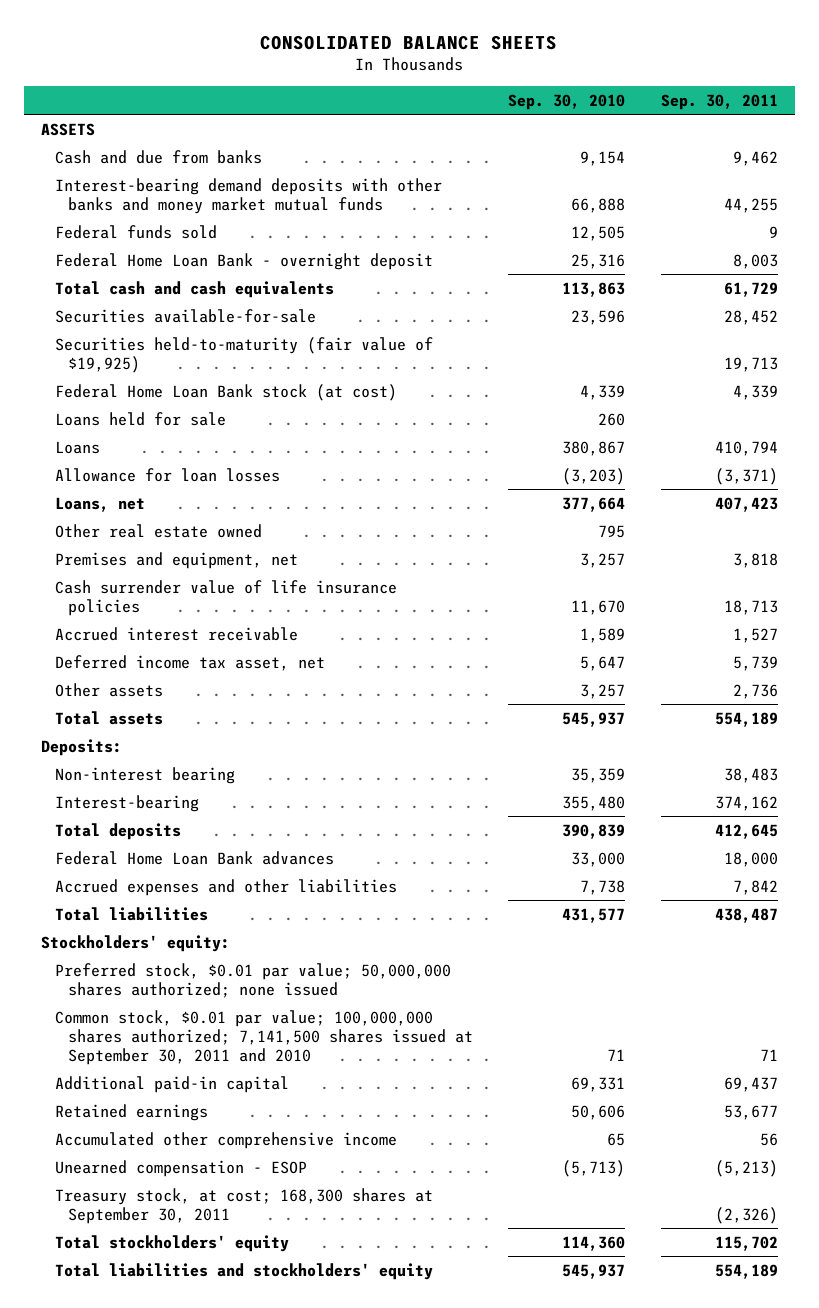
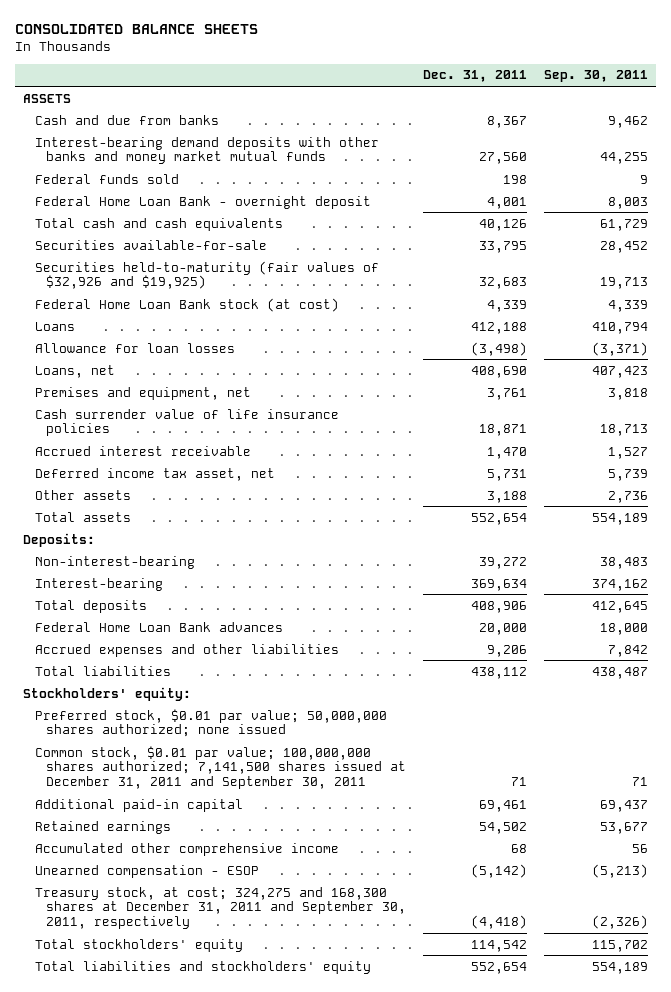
[508,93,626,110] Sep. 30, 2010 -> none
none -> [422,70,527,83] Dec. 31, 2011
[54,336,433,373] Securities held-to-maturity (fair value of $19,925) -> [34,260,379,290] Securities held-to-maturity (fair values of $32,926 and $19,925)
[54,411,226,426] Loans held for sale -> none
[54,523,262,538] Other real estate owned -> none
[54,766,235,784] Non-interest bearing -> [34,555,195,569] Non-interest-bearing
[54,1009,474,1065] Common stock, $0.01 par value; 100,000,000 shares authorized; 7,141,500 shares issued at September 30, 2011 and 2010 -> [34,745,406,789] Common stock, $0.01 par value; 100,000,000 shares authorized; 7,141,500 shares issued at December 31, 2011 and September 30, 2011
[54,1187,433,1224] Treasury stock, at cost; 168,300 shares at September 30, 2011 -> [34,886,406,929] Treasury stock, at cost; 324,275 and 168,300 shares at December 31, 2011 and September 30, 2011, respectively

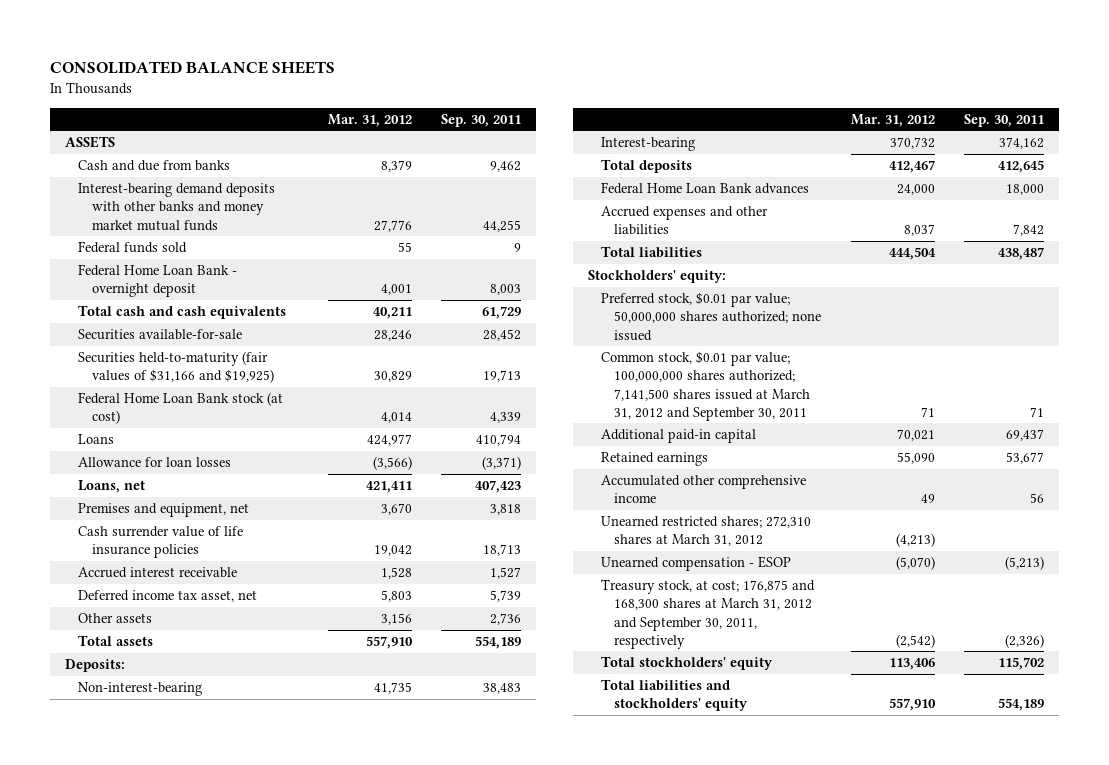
[422,70,527,83] Dec. 31, 2011 -> none
none -> [328,113,413,127] Mar. 31, 2012
[34,260,379,290] Securities held-to-maturity (fair values of $32,926 and $19,925) -> [78,351,274,384] Securities held-to-maturity (fair values of $31,166 and $19,925)
[34,745,406,789] Common stock, $0.01 par value; 100,000,000 shares authorized; 7,141,500 shares issued at December 31, 2011 and September 30, 2011 -> [600,351,811,421] Common stock, $0.01 par value; 100,000,000 shares authorized; 7,141,500 shares issued at March 31, 2012 and September 30, 2011
none -> [600,516,811,547] Unearned restricted shares; 272,310 shares at March 31, 2012
[34,886,406,929] Treasury stock, at cost; 324,275 and 168,300 shares at December 31, 2011 and September 30, 2011, respectively -> [600,579,815,649] Treasury stock, at cost; 176,875 and 168,300 shares at March 31, 2012 and September 30, 2011, respectively

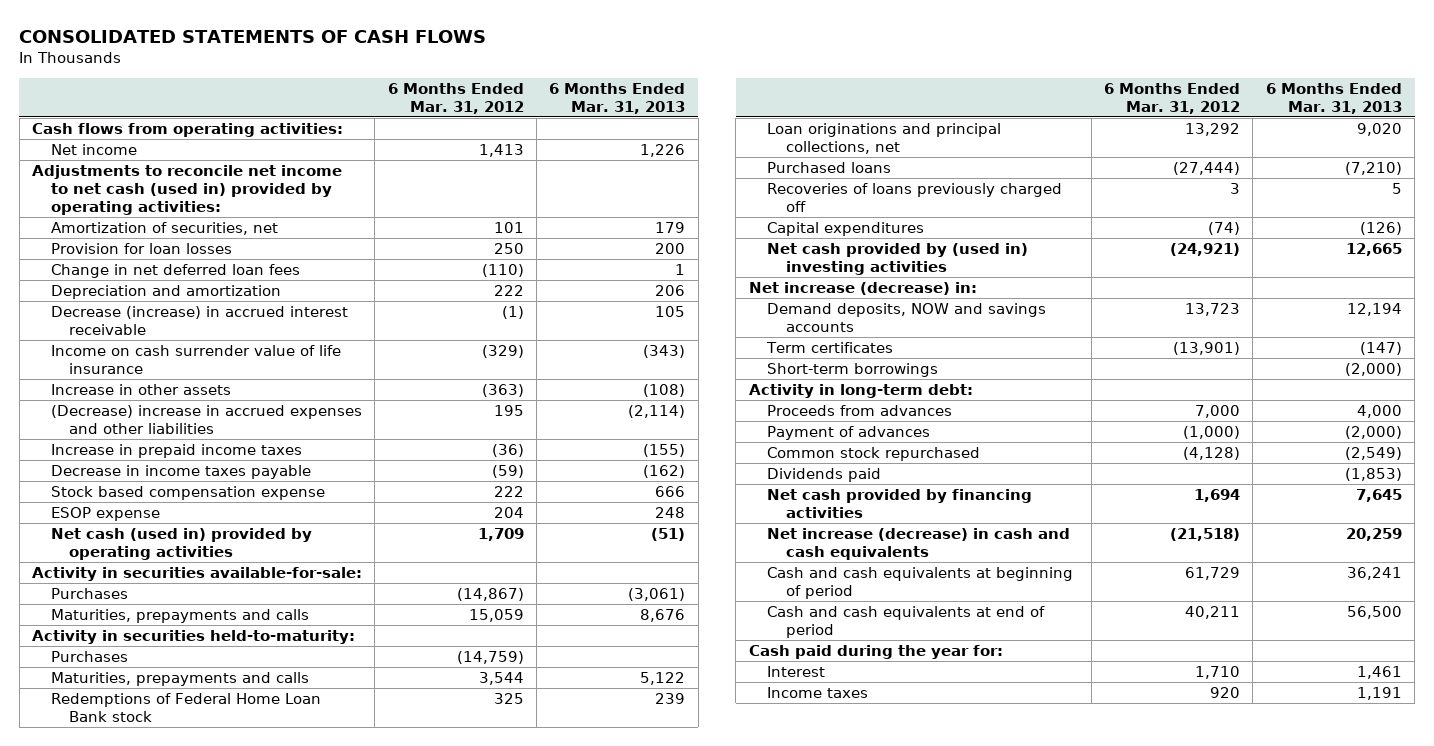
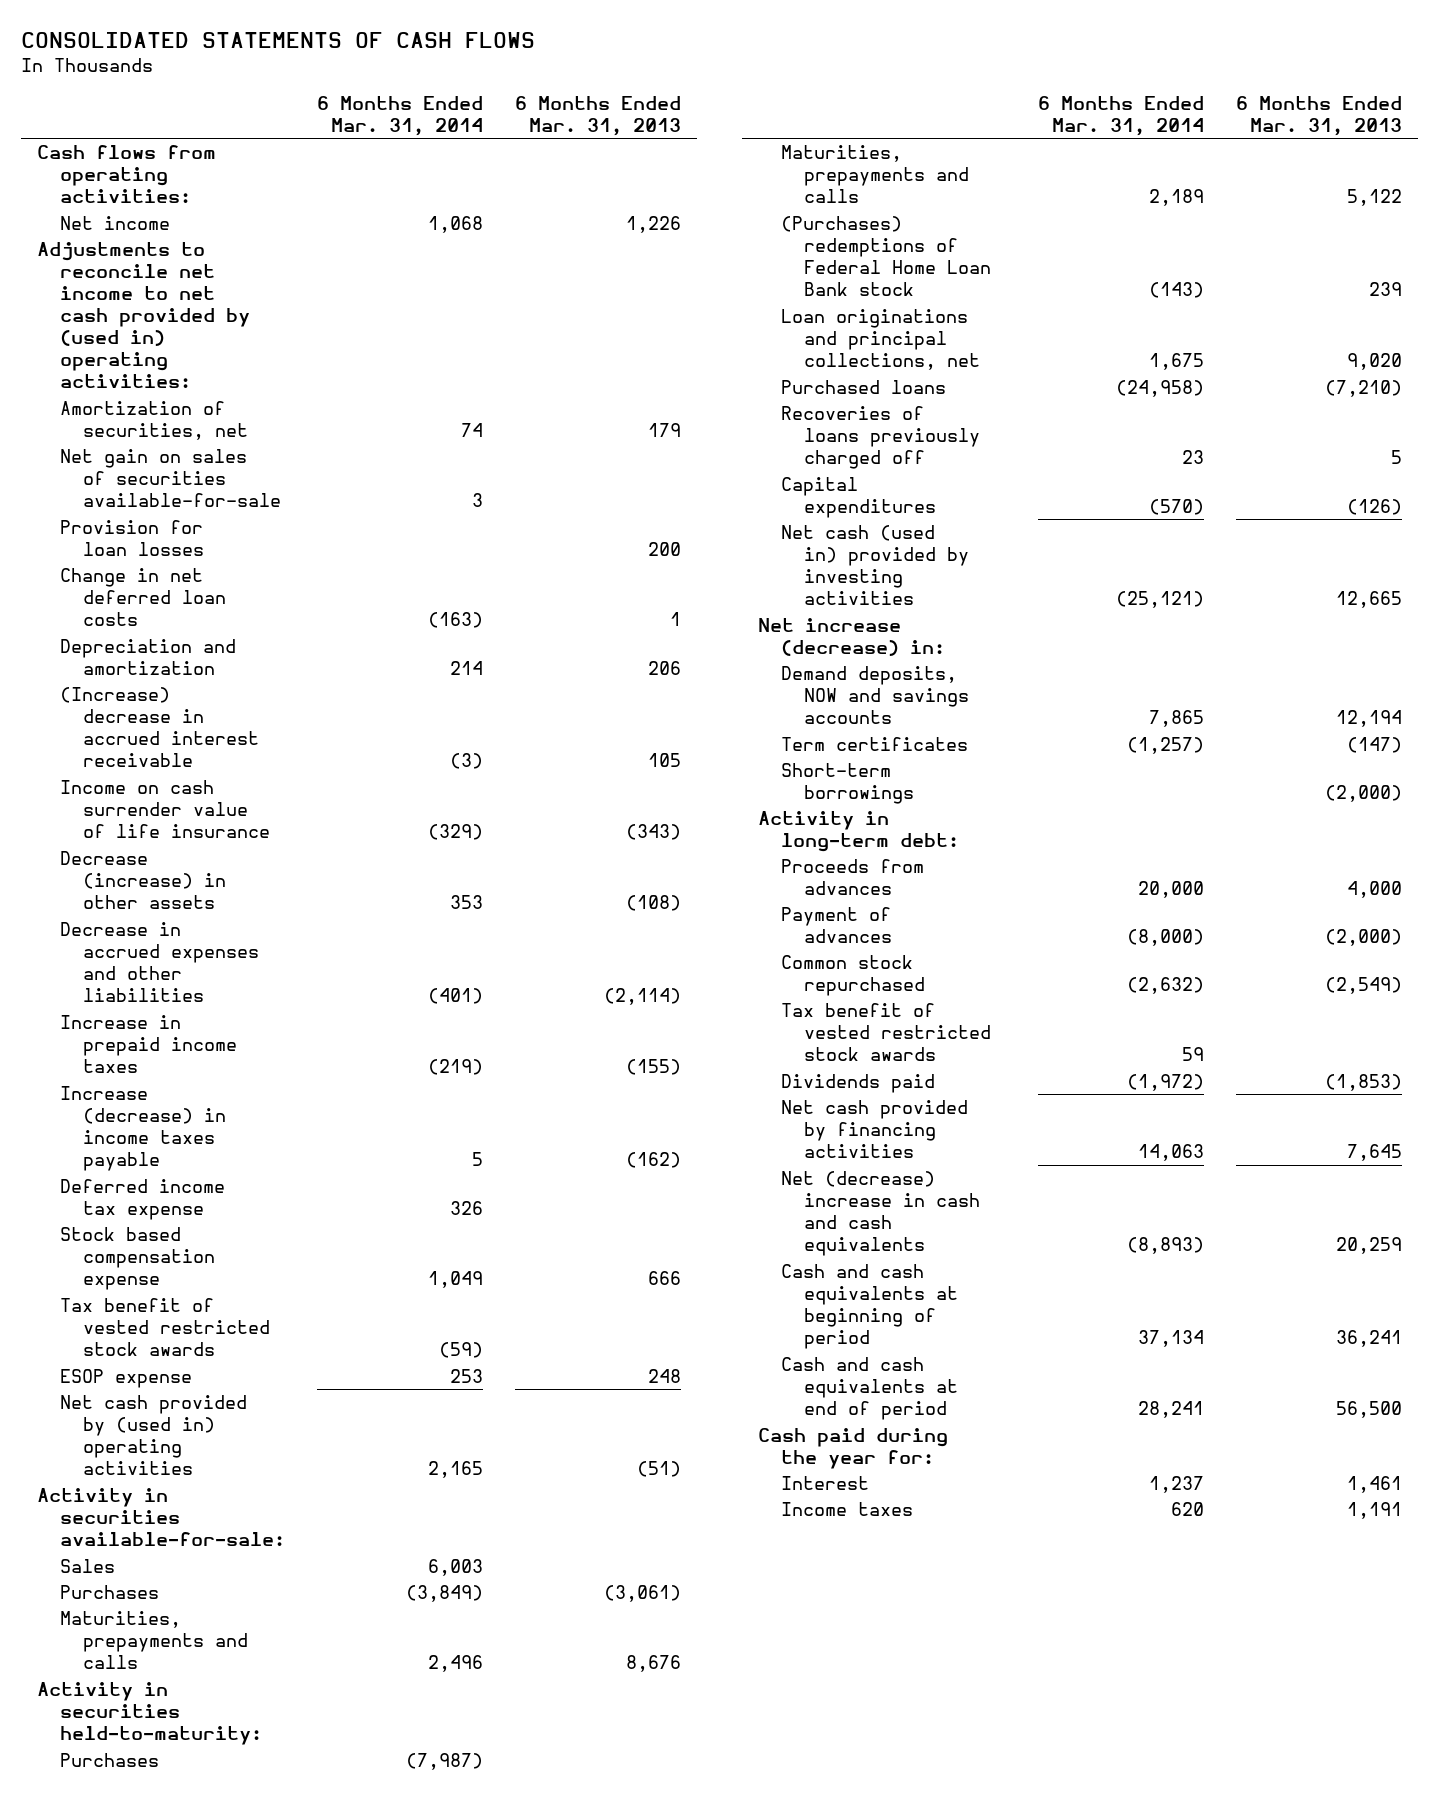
[387,83,524,114] 6 Months Ended Mar. 31, 2012 -> none
none -> [316,95,483,136] 6 Months Ended Mar. 31, 2014
[32,165,343,215] Adjustments to reconcile net income to net cash (used in) provided by operating activities: -> [36,241,250,389] Adjustments to reconcile net income to net cash provided by (used in) operating activities:
none -> [59,448,282,508] Net gain on sales of securities available-for-sale
[50,264,300,279] Change in net deferred loan fees -> [59,567,227,627] Change in net deferred loan costs
[50,306,348,335] Decrease (increase) in accrued interest receivable -> [59,686,260,768] (Increase) decrease in accrued interest receivable
[50,384,231,396] Increase in other assets -> [59,850,227,910] Decrease (increase) in other assets
[50,405,362,434] (Decrease) increase in accrued expenses and other liabilities -> [59,921,260,1003] Decrease in accrued expenses and other liabilities
[50,465,311,480] Decrease in income taxes payable -> [59,1085,227,1172] Increase (decrease) in income taxes payable
none -> [59,1178,225,1221] Deferred income tax expense
none -> [59,1297,271,1357] Tax benefit of vested restricted stock awards
[50,528,312,560] Net cash (used in) provided by operating activities -> [59,1394,247,1476] Net cash provided by (used in) operating activities
none -> [59,1558,115,1573] Sales
[50,693,321,722] Redemptions of Federal Home Loan Bank stock -> [780,215,992,297] (Purchases) redemptions of Federal Home Loan Bank stock
[767,243,1029,275] Net cash provided by (used in) investing activities -> [780,524,970,606] Net cash (used in) provided by investing activities
none -> [780,1002,992,1062] Tax benefit of vested restricted stock awards
[767,528,1071,560] Net increase (decrease) in cash and cash equivalents -> [780,1170,981,1257] Net (decrease) increase in cash and cash equivalents

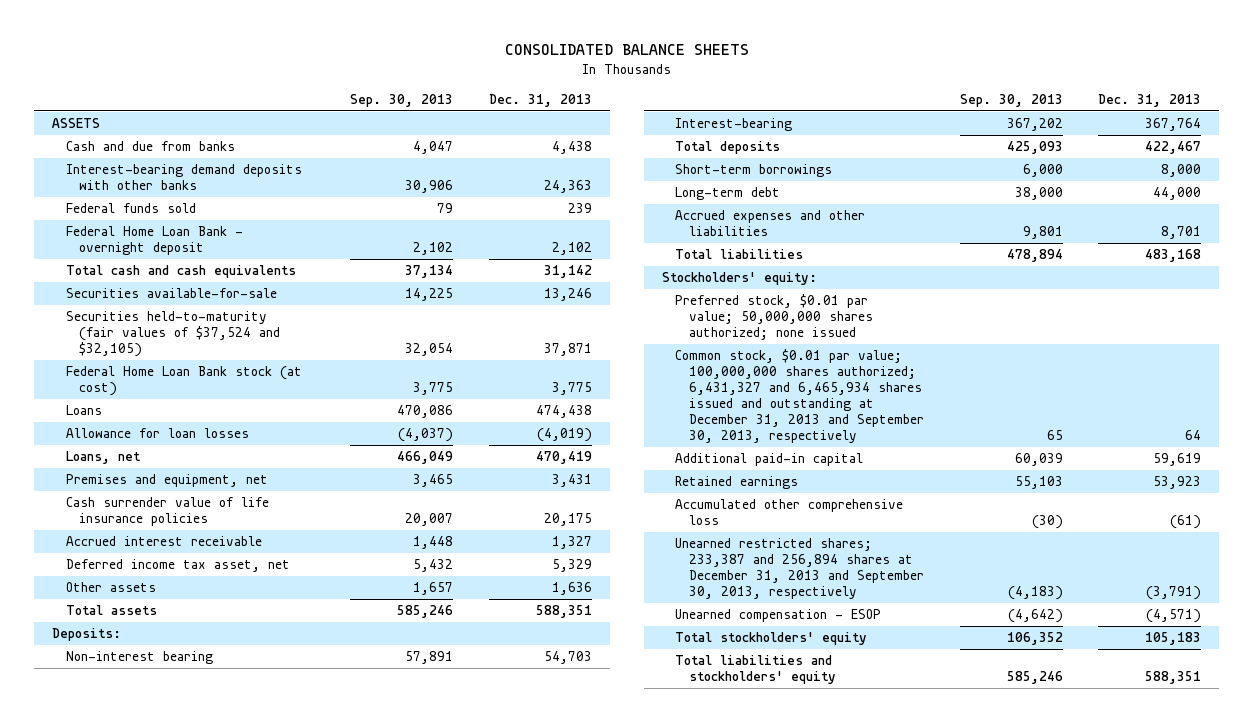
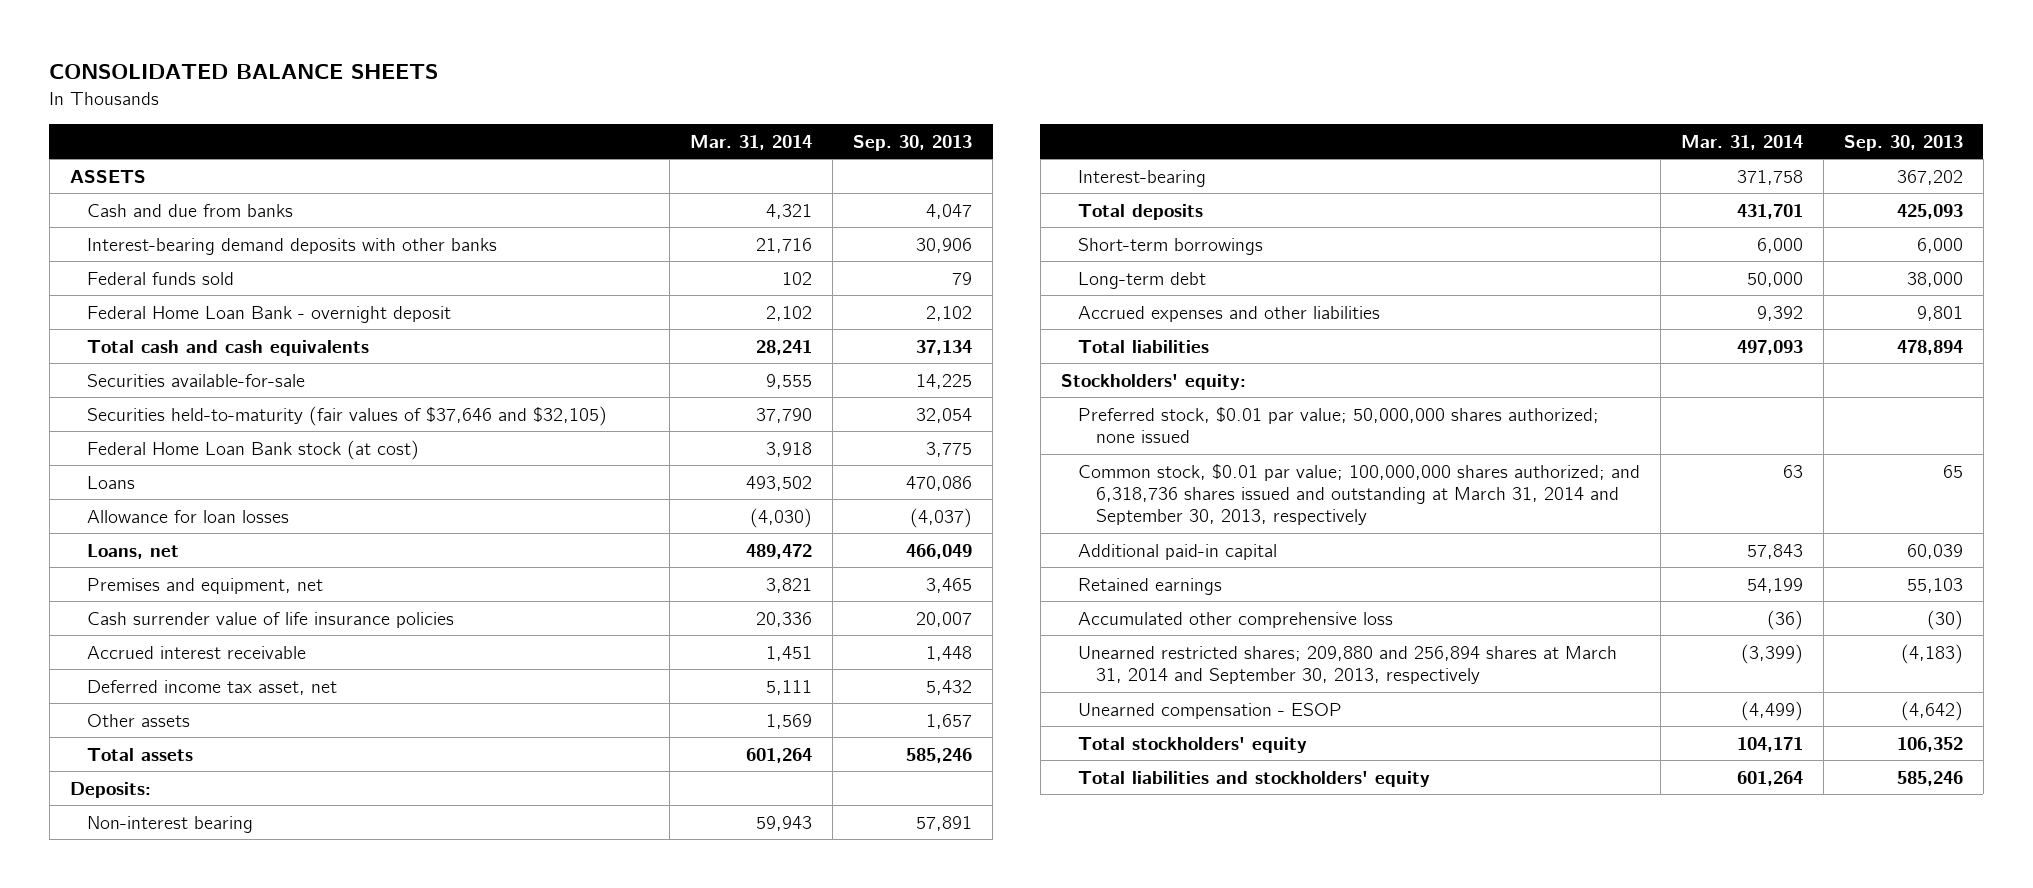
[488,93,592,107] Dec. 31, 2013 -> none
none -> [690,134,813,150] Mar. 31, 2014
[65,311,281,358] Securities held-to-maturity (fair values of $37,524 and $32,105) -> [87,405,608,426] Securities held-to-maturity (fair values of $37,646 and $32,105)
[675,349,924,444] Common stock, $0.01 par value; 100,000,000 shares authorized; 6,431,327 and 6,465,934 shares issued and outstanding at December 31, 2013 and September 30, 2013, respectively -> [1078,463,1641,526] Common stock, $0.01 par value; 100,000,000 shares authorized; and 6,318,736 shares issued and outstanding at March 31, 2014 and September 30, 2013, respectively
[675,538,924,600] Unearned restricted shares; 233,387 and 256,894 shares at December 31, 2013 and September 30, 2013, respectively -> [1078,645,1618,684] Unearned restricted shares; 209,880 and 256,894 shares at March 31, 2014 and September 30, 2013, respectively

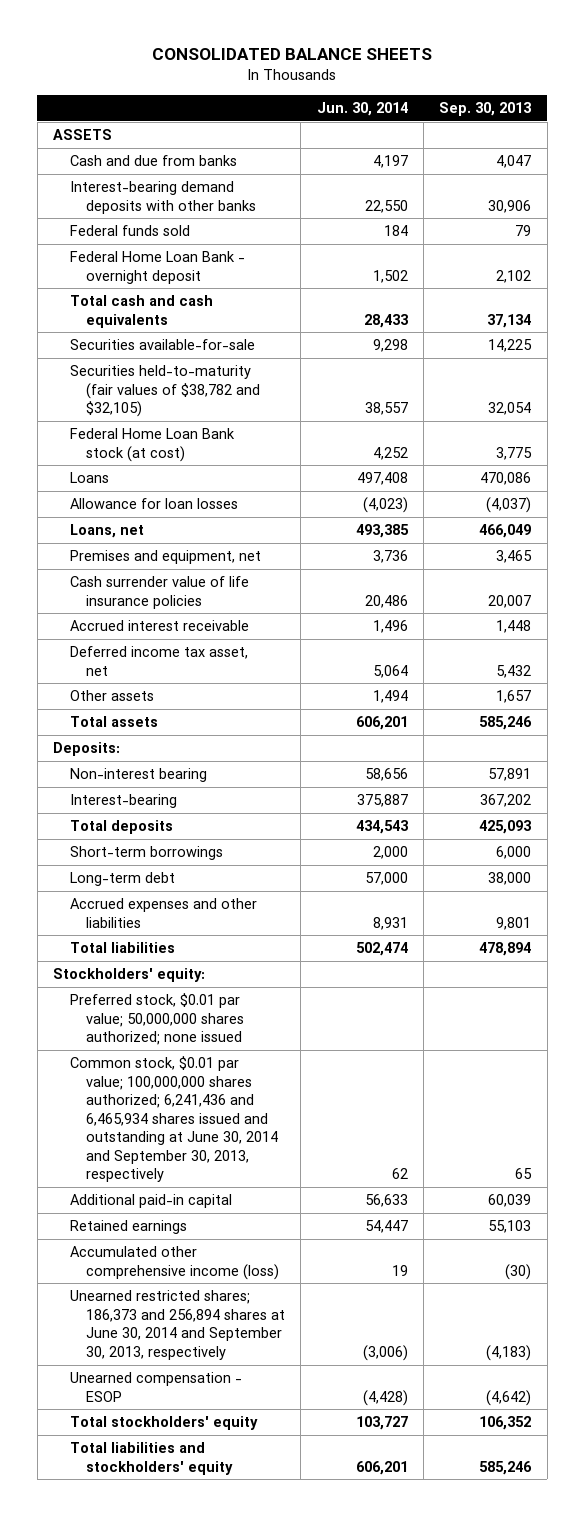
[690,134,813,150] Mar. 31, 2014 -> none
none -> [316,102,408,117] Jun. 30, 2014
[87,405,608,426] Securities held-to-maturity (fair values of $37,646 and $32,105) -> [69,365,260,418] Securities held-to-maturity (fair values of $38,782 and $32,105)
[1078,463,1641,526] Common stock, $0.01 par value; 100,000,000 shares authorized; and 6,318,736 shares issued and outstanding at March 31, 2014 and September 30, 2013, respectively -> [69,1056,278,1183] Common stock, $0.01 par value; 100,000,000 shares authorized; 6,241,436 and 6,465,934 shares issued and outstanding at June 30, 2014 and September 30, 2013, respectively
[1078,611,1394,628] Accumulated other comprehensive loss -> [69,1246,279,1280] Accumulated other comprehensive income (loss)
[1078,645,1618,684] Unearned restricted shares; 209,880 and 256,894 shares at March 31, 2014 and September 30, 2013, respectively -> [69,1290,285,1360] Unearned restricted shares; 186,373 and 256,894 shares at June 30, 2014 and September 30, 2013, respectively

